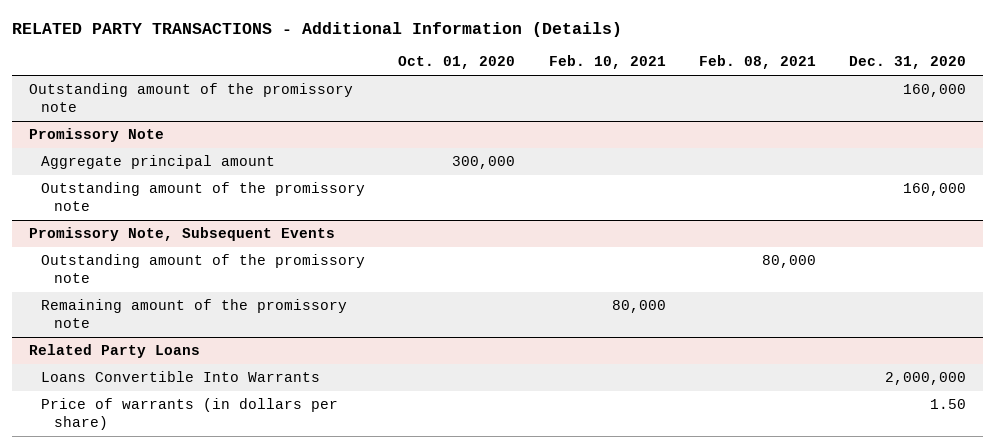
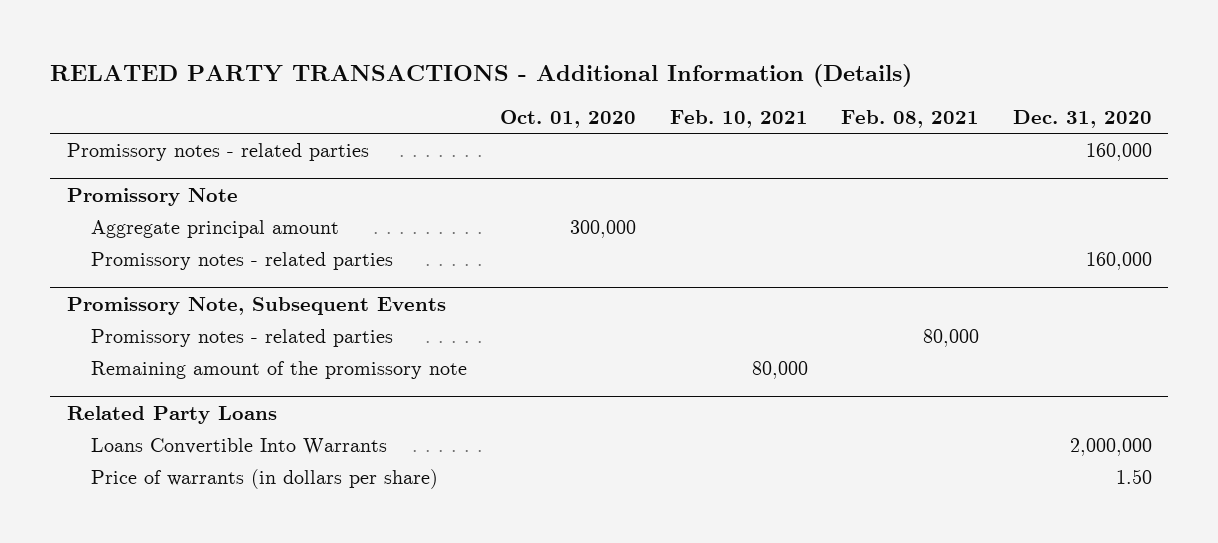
[28,82,353,112] Outstanding amount of the promissory note -> [66,142,369,161] Promissory notes - related parties
[41,181,366,211] Outstanding amount of the promissory note -> [90,251,393,270] Promissory notes - related parties
[41,253,366,283] Outstanding amount of the promissory note -> [90,328,393,347] Promissory notes - related parties

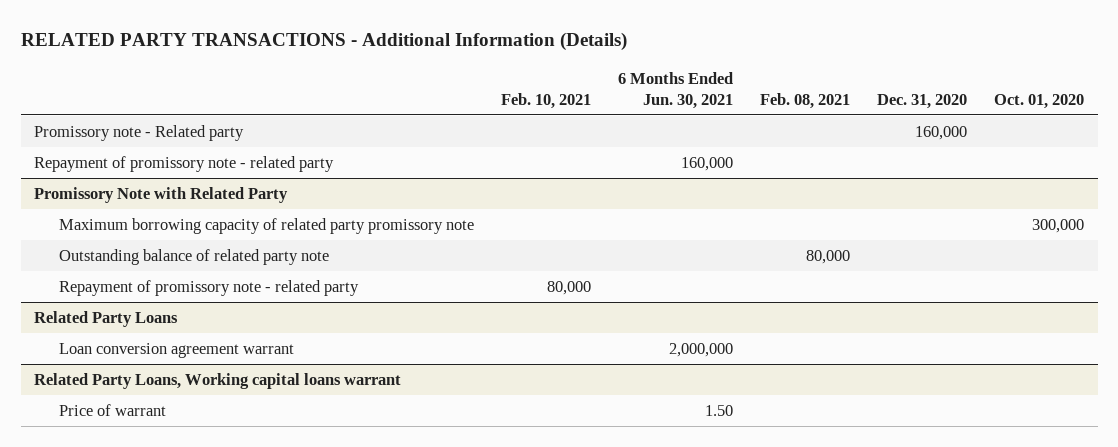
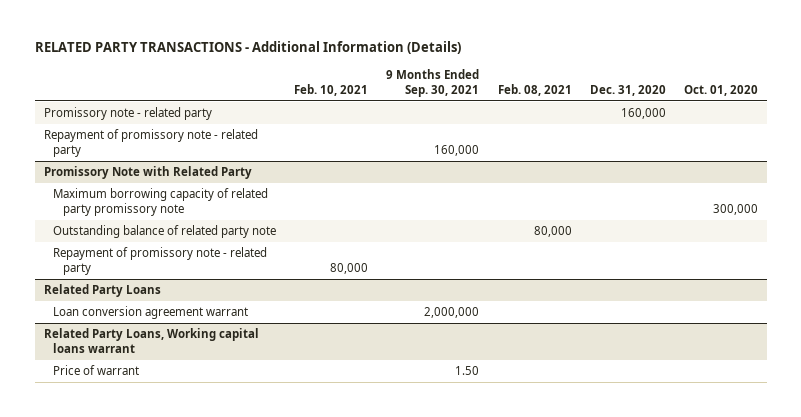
[618,72,734,109] 6 Months Ended Jun. 30, 2021 -> none
none -> [386,68,480,97] 9 Months Ended Sep. 30, 2021
[34,125,245,142] Promissory note - Related party -> [43,106,212,120] Promissory note - related party

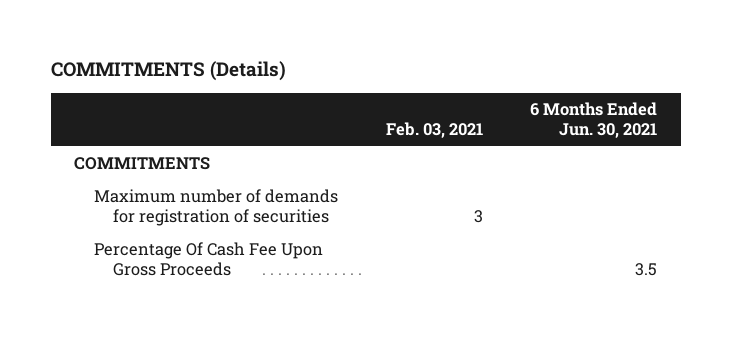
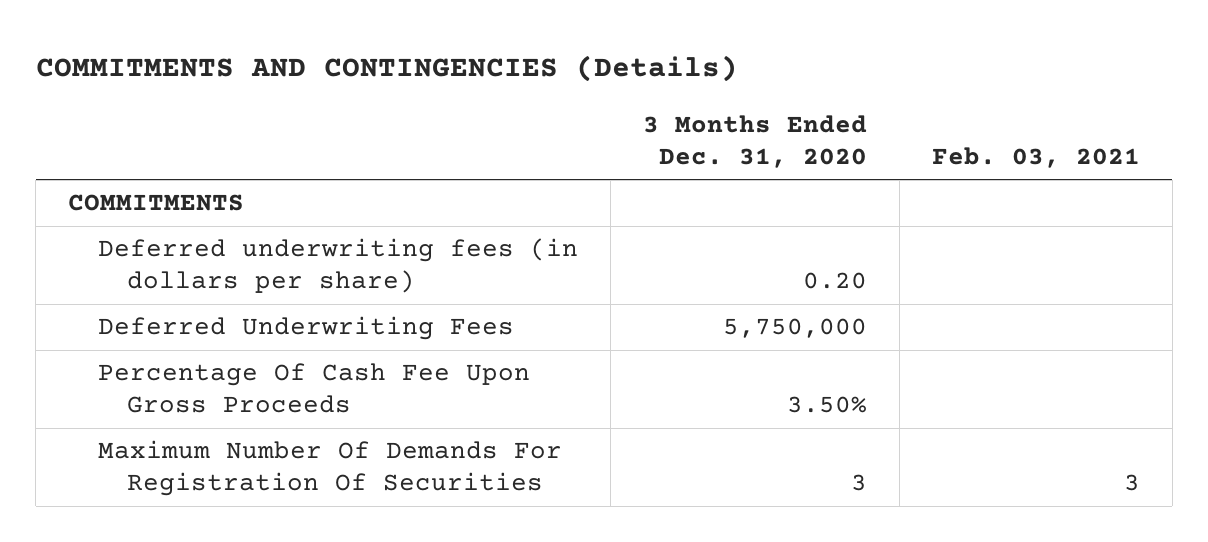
[50,61,286,82] COMMITMENTS (Details) -> [35,54,738,82] COMMITMENTS AND CONTINGENCIES (Details)
[530,102,658,139] 6 Months Ended Jun. 30, 2021 -> none
none -> [642,114,867,168] 3 Months Ended Dec. 31, 2020
[93,189,338,227] Maximum number of demands for registration of securities -> none
none -> [97,238,578,294] Deferred underwriting fees (in dollars per share)
none -> [97,316,514,341] Deferred Underwriting Fees
none -> [97,440,562,497] Maximum Number Of Demands For Registration Of Securities

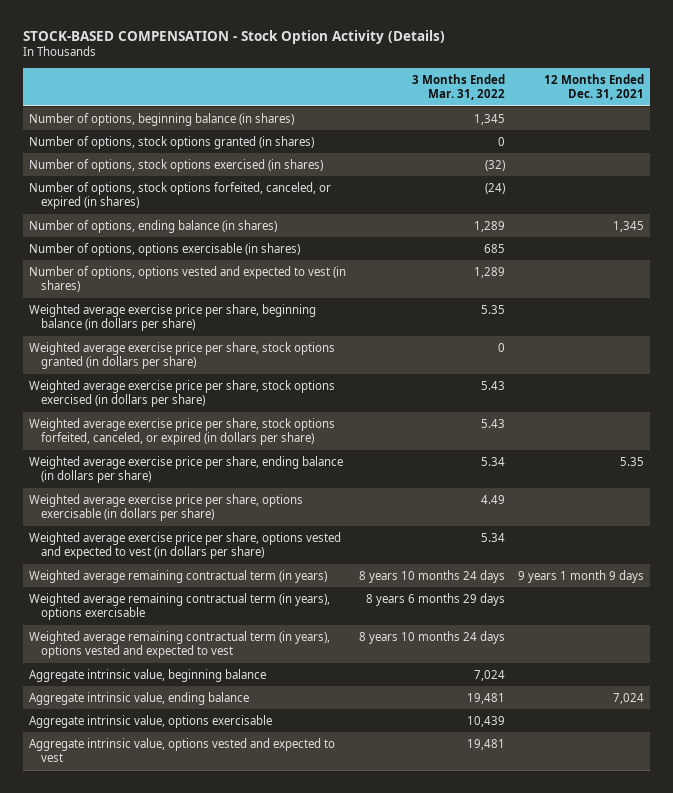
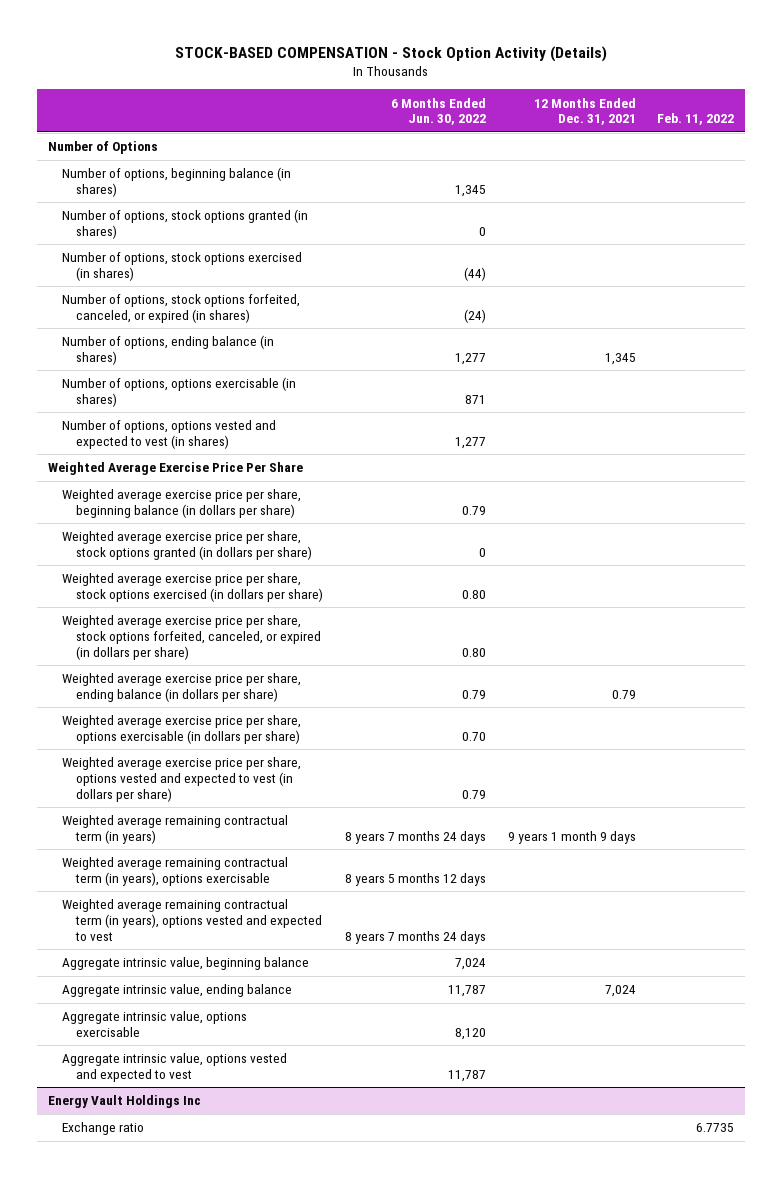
[411,73,505,101] 3 Months Ended Mar. 31, 2022 -> none
none -> [390,97,486,126] 6 Months Ended Jun. 30, 2022
none -> [657,113,735,126] Feb. 11, 2022
none -> [47,141,158,155] Number of Options
none -> [47,462,303,476] Weighted Average Exercise Price Per Share
[619,456,644,466] 5.35 -> [611,689,636,699] 0.79
none -> [47,1095,201,1109] Energy Vault Holdings Inc
none -> [61,1122,144,1136] Exchange ratio

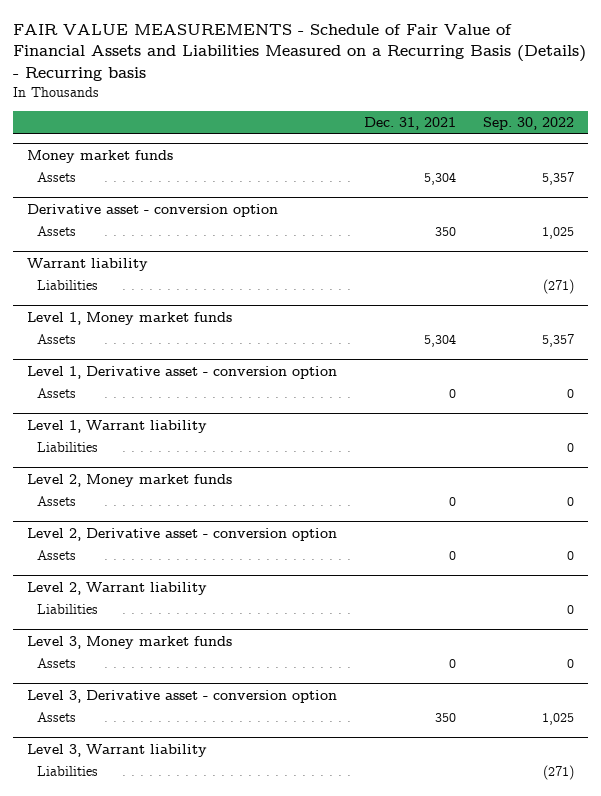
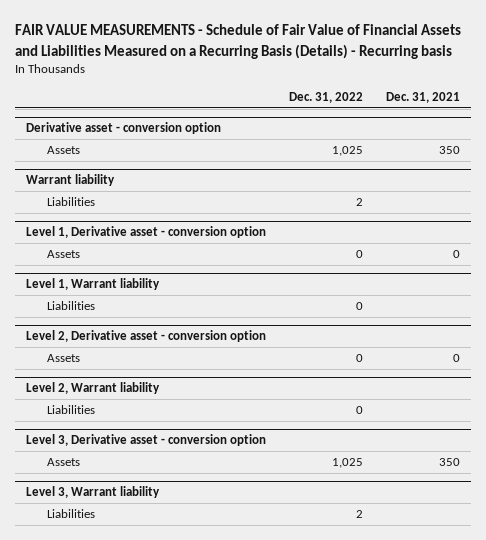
[483,117,575,131] Sep. 30, 2022 -> none
none -> [289,92,364,104] Dec. 31, 2022
[26,149,173,163] Money market funds -> none
[36,172,76,183] Assets -> none
[26,311,232,325] Level 1, Money market funds -> none
[36,334,76,345] Assets -> none
[26,473,232,487] Level 2, Money market funds -> none
[36,496,76,507] Assets -> none
[26,635,232,649] Level 3, Money market funds -> none
[36,658,76,669] Assets -> none

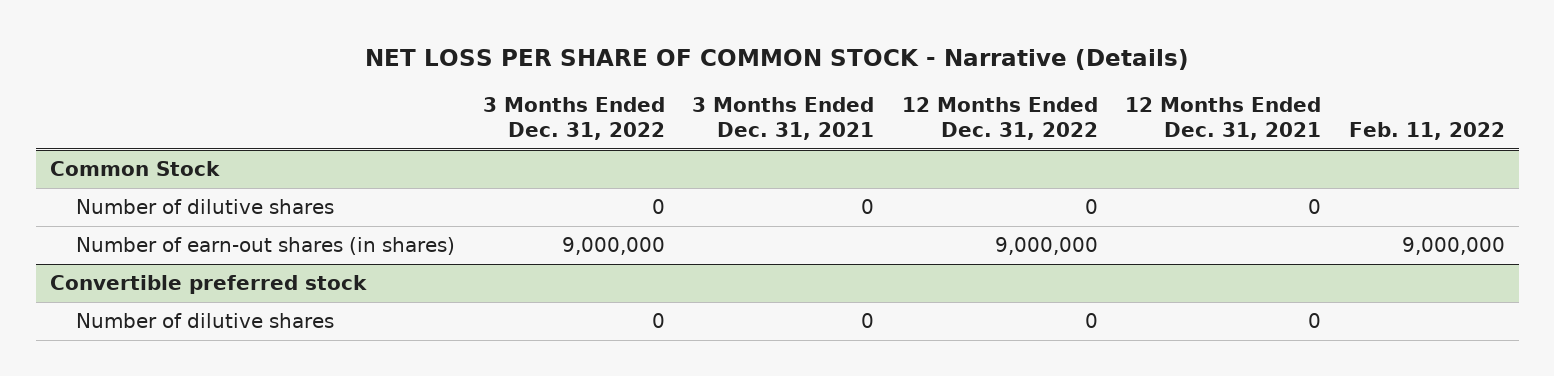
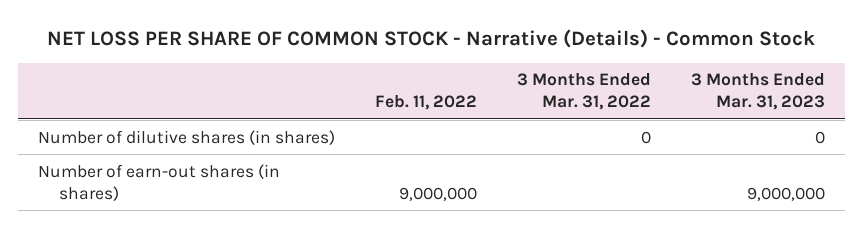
[365,48,1190,70] NET LOSS PER SHARE OF COMMON STOCK - Narrative (Details) -> [47,28,816,48] NET LOSS PER SHARE OF COMMON STOCK - Narrative (Details) - Common Stock
[482,96,665,140] 3 Months Ended Dec. 31, 2022 -> none
[692,96,875,140] 3 Months Ended Dec. 31, 2021 -> none
[901,96,1098,140] 12 Months Ended Dec. 31, 2022 -> none
[1125,96,1322,140] 12 Months Ended Dec. 31, 2021 -> none
none -> [516,73,651,111] 3 Months Ended Mar. 31, 2022
none -> [691,73,826,111] 3 Months Ended Mar. 31, 2023
[49,161,220,177] Common Stock -> none
[75,199,334,215] Number of dilutive shares -> [37,129,335,145] Number of dilutive shares (in shares)
[49,275,367,295] Convertible preferred stock -> none
[75,313,334,329] Number of dilutive shares -> none

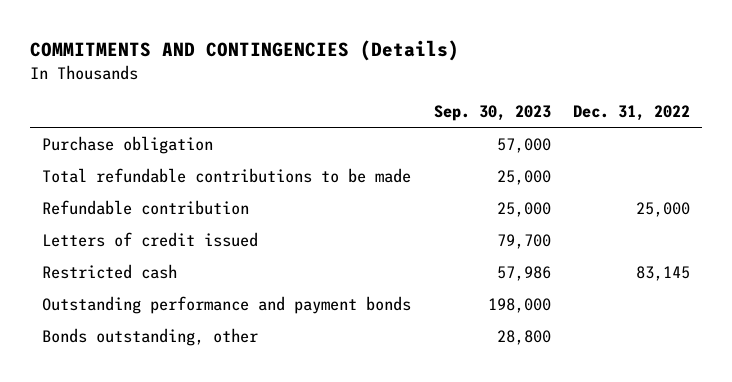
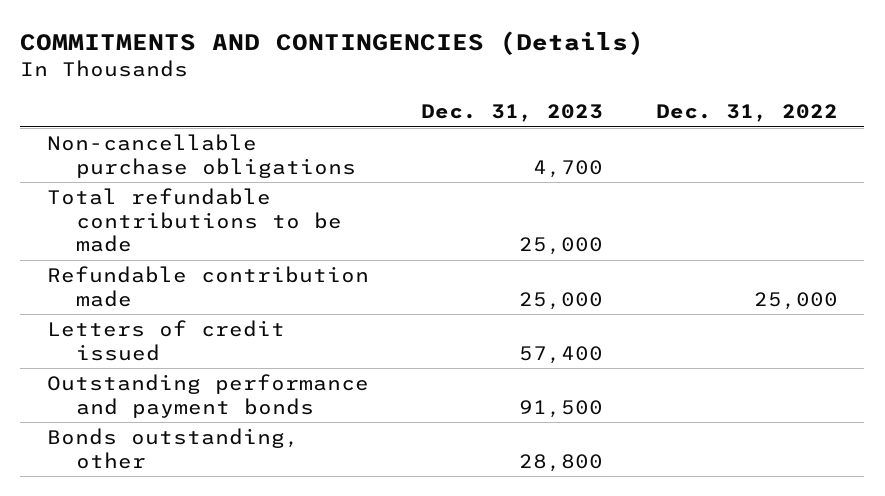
[433,105,551,122] Sep. 30, 2023 -> none
none -> [421,104,604,123] Dec. 31, 2023
[41,135,213,154] Purchase obligation -> [46,134,357,178] Non-cancellable purchase obligations
[41,199,249,215] Refundable contribution -> [46,266,369,307] Refundable contribution made
[41,263,177,279] Restricted cash -> none

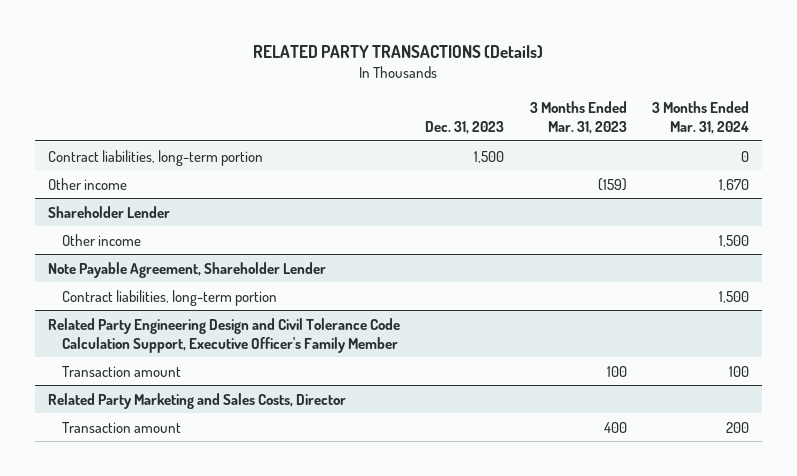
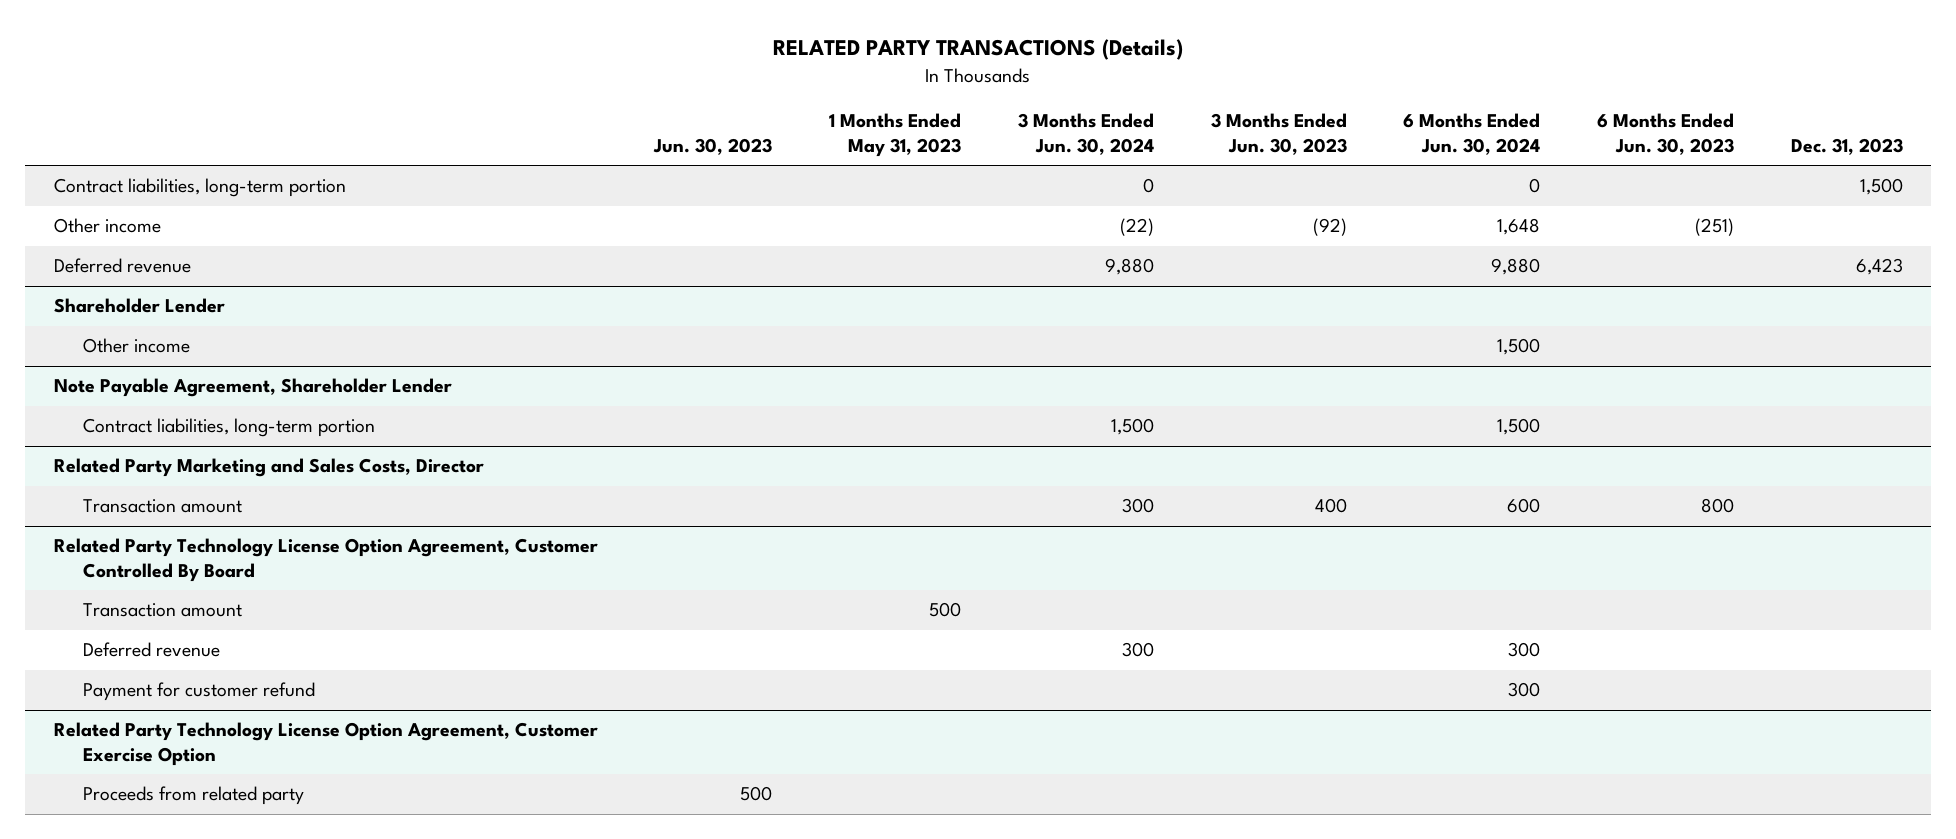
[529,100,627,134] 3 Months Ended Mar. 31, 2023 -> none
[652,100,750,134] 3 Months Ended Mar. 31, 2024 -> none
none -> [653,137,773,155] Jun. 30, 2023
none -> [829,113,962,157] 1 Months Ended May 31, 2023
none -> [1017,113,1154,155] 3 Months Ended Jun. 30, 2024
none -> [1210,113,1347,155] 3 Months Ended Jun. 30, 2023
none -> [1403,113,1541,155] 6 Months Ended Jun. 30, 2024
none -> [1597,113,1735,155] 6 Months Ended Jun. 30, 2023
none -> [53,258,191,274] Deferred revenue
[47,317,400,353] Related Party Engineering Design and Civil Tolerance Code Calculation Support, Executive Officer's Family Member -> none
[62,365,182,377] Transaction amount -> none
none -> [53,538,598,582] Related Party Technology License Option Agreement, Customer Controlled By Board
none -> [82,603,242,618] Transaction amount
none -> [82,642,220,658] Deferred revenue
none -> [82,682,315,702] Payment for customer refund
none -> [53,722,598,766] Related Party Technology License Option Agreement, Customer Exercise Option
none -> [82,786,304,806] Proceeds from related party

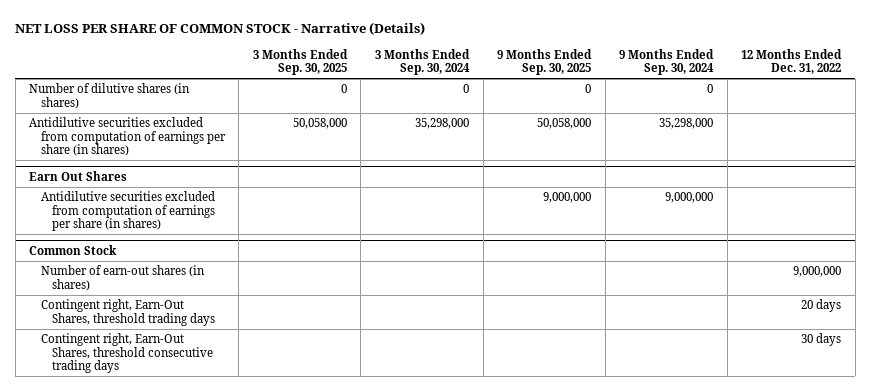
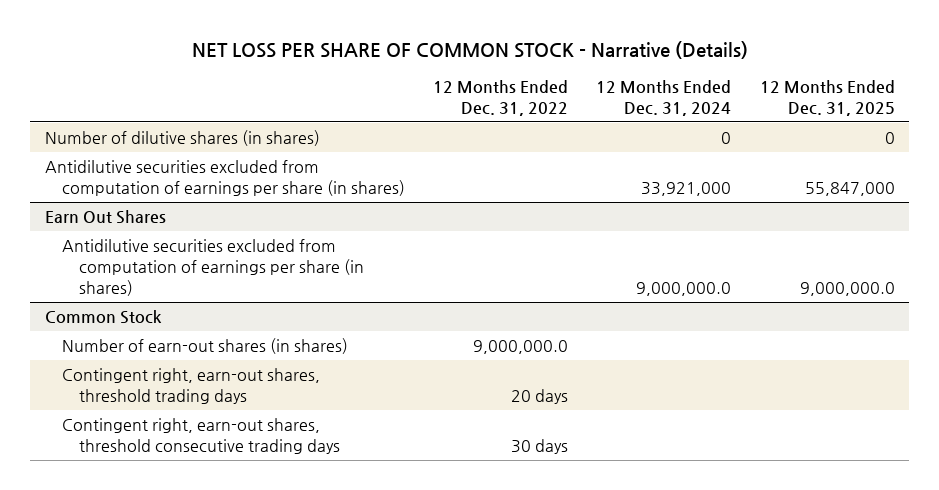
[252,48,348,76] 3 Months Ended Sep. 30, 2025 -> none
[375,48,471,76] 3 Months Ended Sep. 30, 2024 -> none
[497,48,593,76] 9 Months Ended Sep. 30, 2025 -> none
[619,48,715,76] 9 Months Ended Sep. 30, 2024 -> none
none -> [596,79,732,116] 12 Months Ended Dec. 31, 2024
none -> [759,79,895,116] 12 Months Ended Dec. 31, 2025
[793,266,842,278] 9,000,000 -> [473,340,569,355] 9,000,000.0
[40,299,216,326] Contingent right, Earn-Out Shares, threshold trading days -> [61,368,320,405] Contingent right, earn-out shares, threshold trading days
[40,333,214,373] Contingent right, Earn-Out Shares, threshold consecutive trading days -> [61,418,341,455] Contingent right, earn-out shares, threshold consecutive trading days

